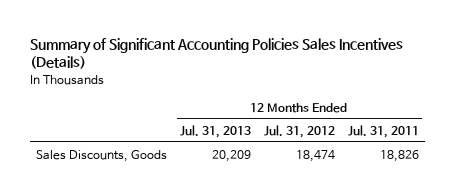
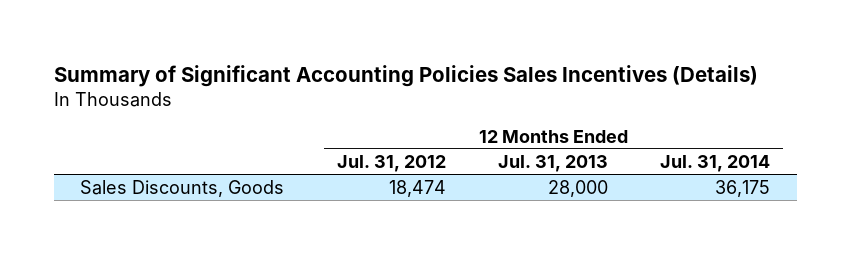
[347,124,419,138] Jul. 31, 2011 -> none
none -> [660,154,771,172] Jul. 31, 2014
[212,149,252,162] 20,209 -> [548,180,609,198] 28,000

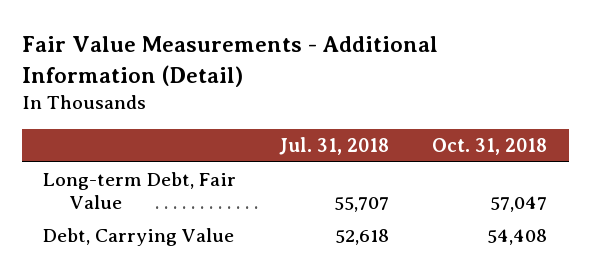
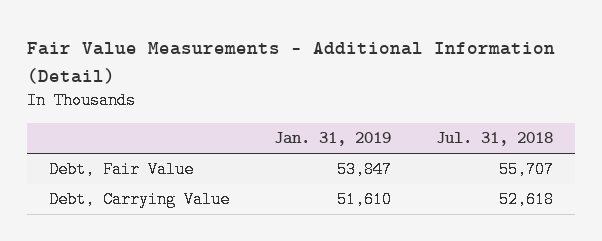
[432,137,548,155] Oct. 31, 2018 -> none
none -> [274,132,392,147] Jan. 31, 2019
[43,172,237,209] Long-term Debt, Fair Value -> [49,161,195,179] Debt, Fair Value

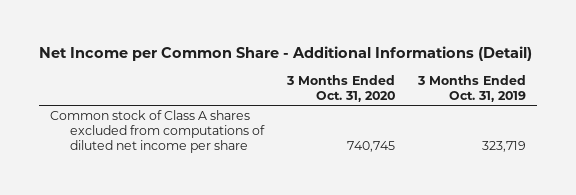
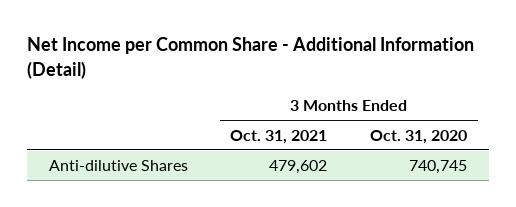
[38,46,532,62] Net Income per Common Share - Additional Informations (Detail) -> [27,37,475,79] Net Income per Common Share - Additional Information (Detail)
[416,74,526,102] 3 Months Ended Oct. 31, 2019 -> none
none -> [230,129,328,144] Oct. 31, 2021
[50,110,265,154] Common stock of Class A shares excluded from computations of diluted net income per share -> [48,160,188,172] Anti-dilutive Shares

